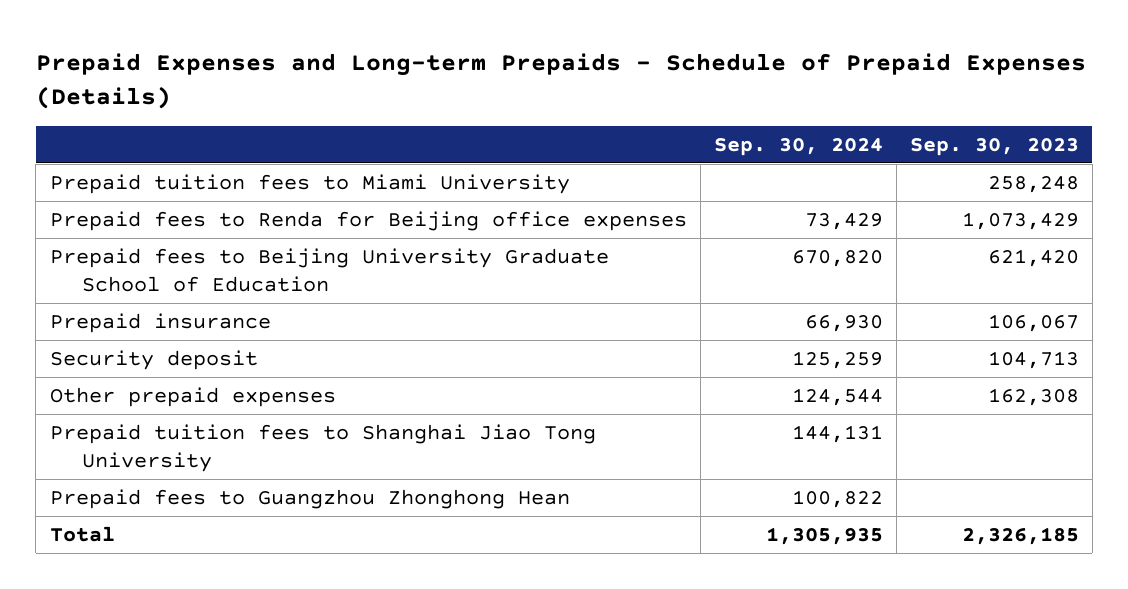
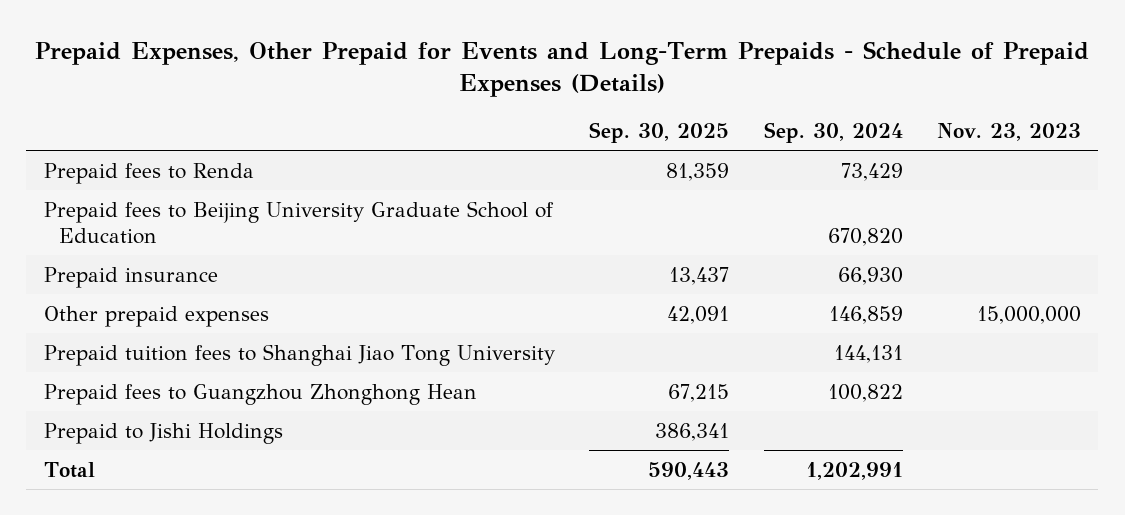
[35,53,1086,110] Prepaid Expenses and Long-term Prepaids - Schedule of Prepaid Expenses (Details) -> [35,40,1090,97] Prepaid Expenses, Other Prepaid for Events and Long-Term Prepaids - Schedule of Prepaid Expenses (Details)
[909,137,1079,156] Sep. 30, 2023 -> none
none -> [589,122,730,144] Sep. 30, 2025
none -> [937,123,1082,142] Nov. 23, 2023
[49,173,570,194] Prepaid tuition fees to Miami University -> none
[49,210,687,231] Prepaid fees to Renda for Beijing office expenses -> [43,162,254,184] Prepaid fees to Renda
[49,349,258,370] Security deposit -> none
[791,387,883,406] 124,544 -> [828,305,903,324] 146,859
none -> [43,422,283,444] Prepaid to Jishi Holdings
[765,526,883,545] 1,305,935 -> [805,461,903,480] 1,202,991

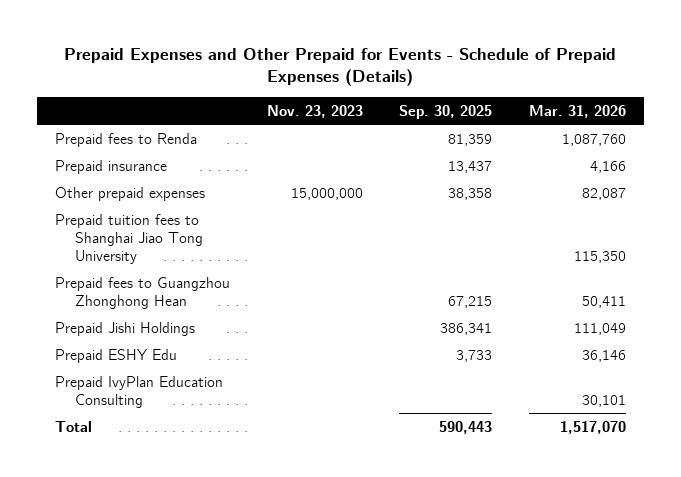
[35,40,1090,97] Prepaid Expenses, Other Prepaid for Events and Long-Term Prepaids - Schedule of Prepaid Expenses (Details) -> [64,47,617,87] Prepaid Expenses and Other Prepaid for Events - Schedule of Prepaid Expenses (Details)
[763,122,903,144] Sep. 30, 2024 -> none
none -> [528,104,626,118] Mar. 31, 2026
[43,200,554,244] Prepaid fees to Beijing University Graduate School of Education -> none
[667,305,730,324] 42,091 -> [448,187,493,200] 38,358
[43,422,283,444] Prepaid to Jishi Holdings -> [55,321,196,336] Prepaid Jishi Holdings
none -> [55,348,178,363] Prepaid ESHY Edu
none -> [55,375,224,408] Prepaid IvyPlan Education Consulting

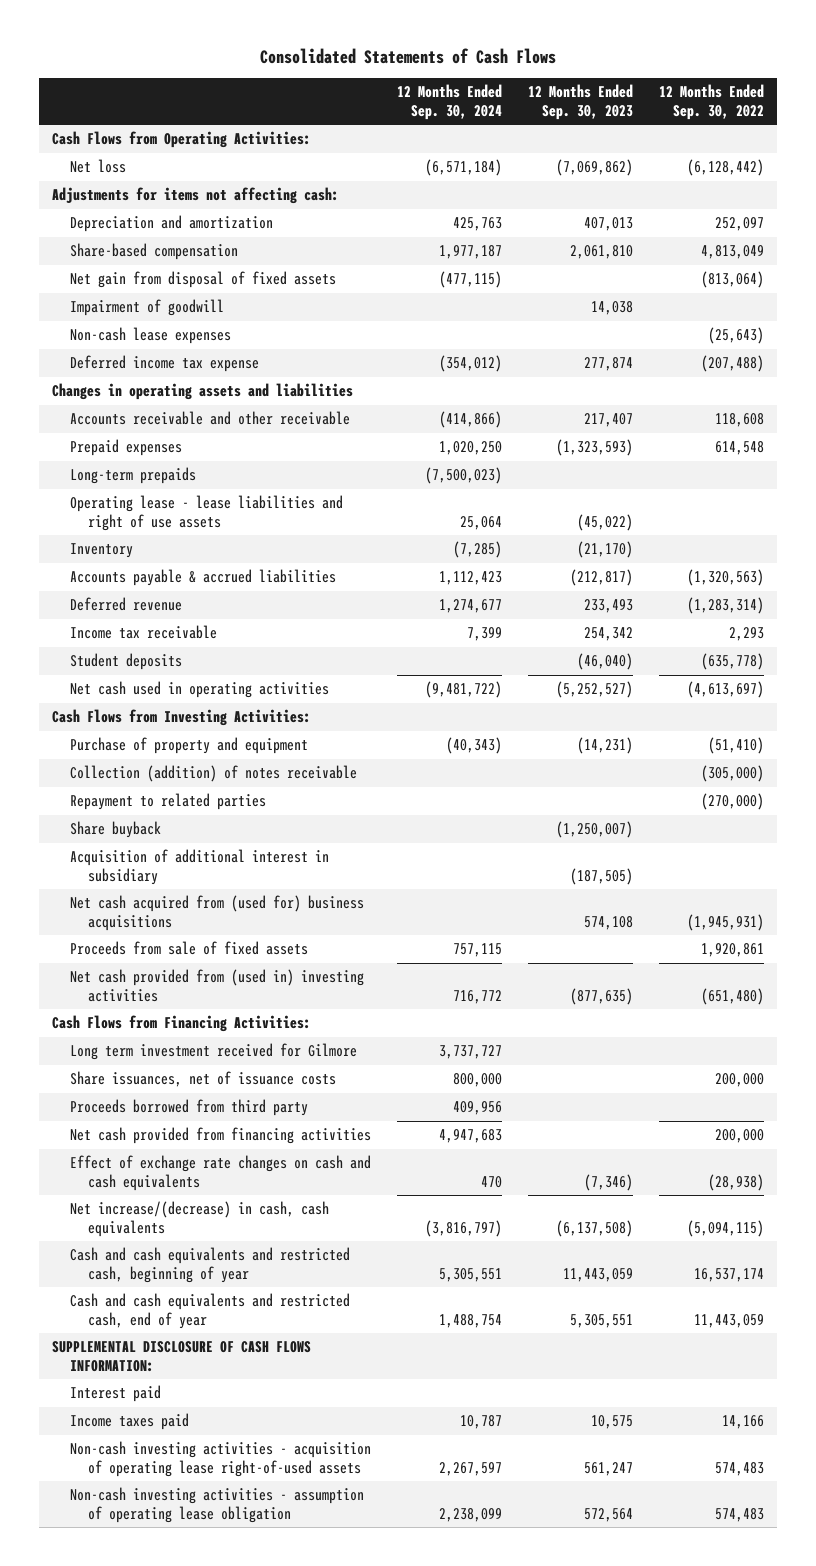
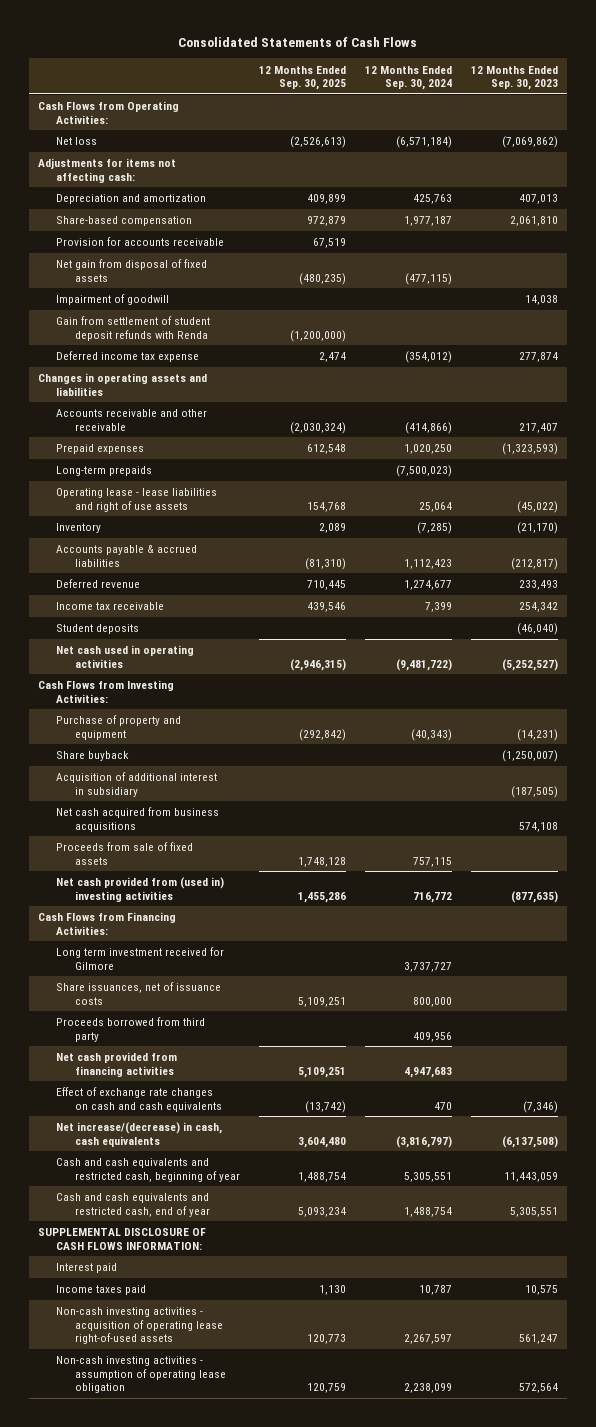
[659,84,765,120] 12 Months Ended Sep. 30, 2022 -> none
none -> [258,65,346,91] 12 Months Ended Sep. 30, 2025
none -> [56,237,225,247] Provision for accounts receivable
[69,327,231,345] Non-cash lease expenses -> none
none -> [56,316,211,341] Gain from settlement of student deposit refunds with Renda
[69,765,357,783] Collection (addition) of notes receivable -> none
[69,793,266,811] Repayment to related parties -> none
[69,895,364,931] Net cash acquired from (used for) business acquisitions -> [56,807,220,832] Net cash acquired from business acquisitions

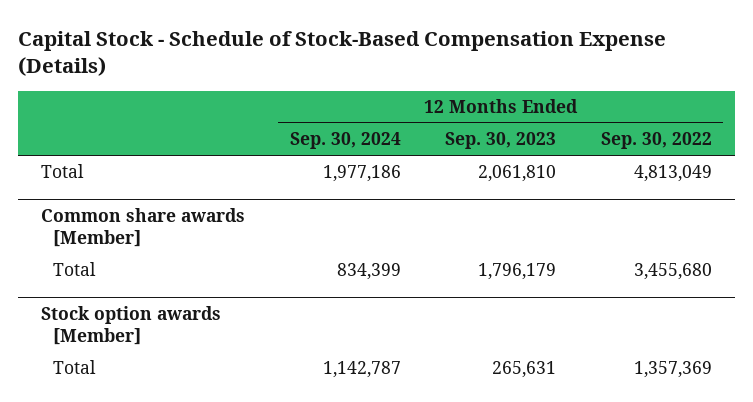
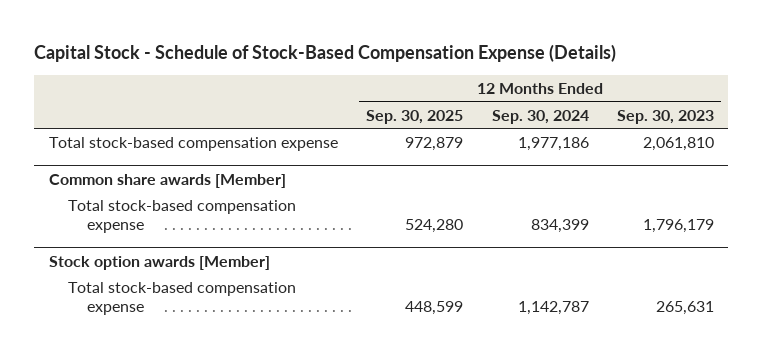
[601,132,713,150] Sep. 30, 2022 -> none
none -> [366,109,464,124] Sep. 30, 2025
[40,164,84,179] Total -> [48,137,338,152] Total stock-based compensation expense
[53,262,97,277] Total -> [67,200,296,234] Total stock-based compensation expense
[53,360,97,375] Total -> [67,282,296,316] Total stock-based compensation expense

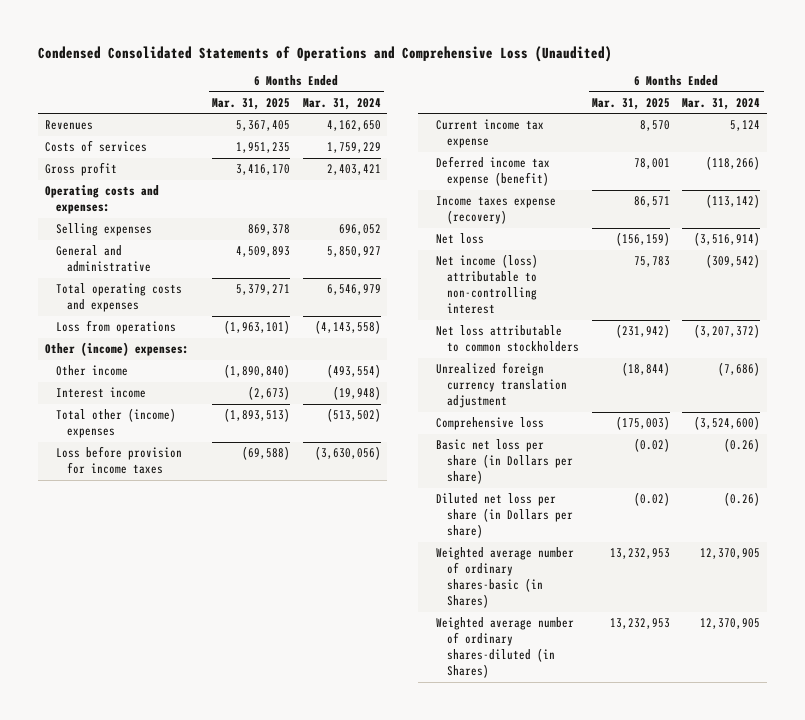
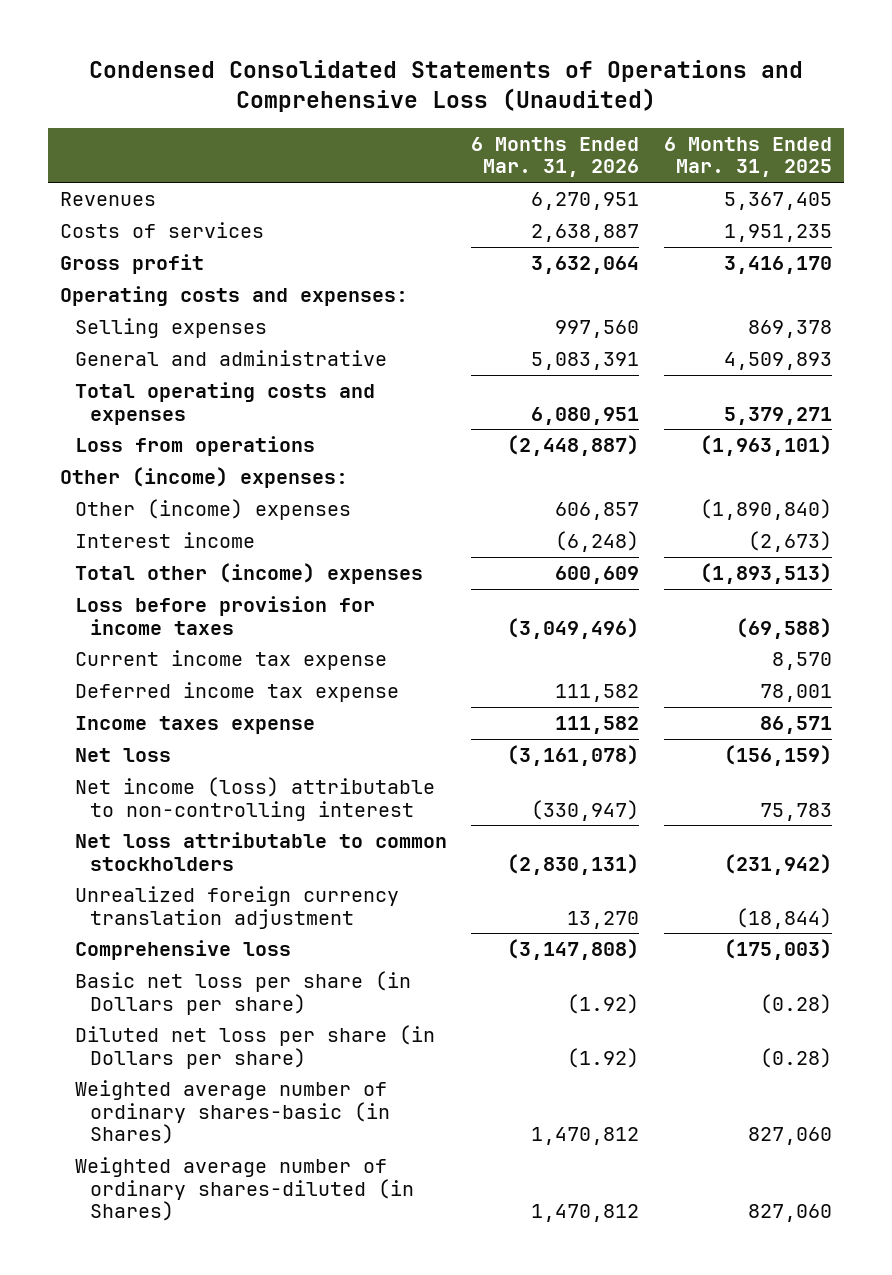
[302,97,381,110] Mar. 31, 2024 -> none
none -> [471,136,640,178] 6 Months Ended Mar. 31, 2026
[55,365,128,377] Other income -> [75,499,352,521] Other (income) expenses
[435,156,550,187] Deferred income tax expense (benefit) -> [75,682,400,703] Deferred income tax expense
[435,196,556,225] Income taxes expense (recovery) -> [75,716,316,735] Income taxes expense
[633,438,670,453] (0.02) -> [759,993,832,1014] (0.28)
[633,492,670,507] (0.02) -> [759,1047,832,1068] (0.28)
[609,548,670,560] 13,232,953 -> [747,1127,832,1146] 827,060
[609,618,670,630] 13,232,953 -> [747,1204,832,1223] 827,060

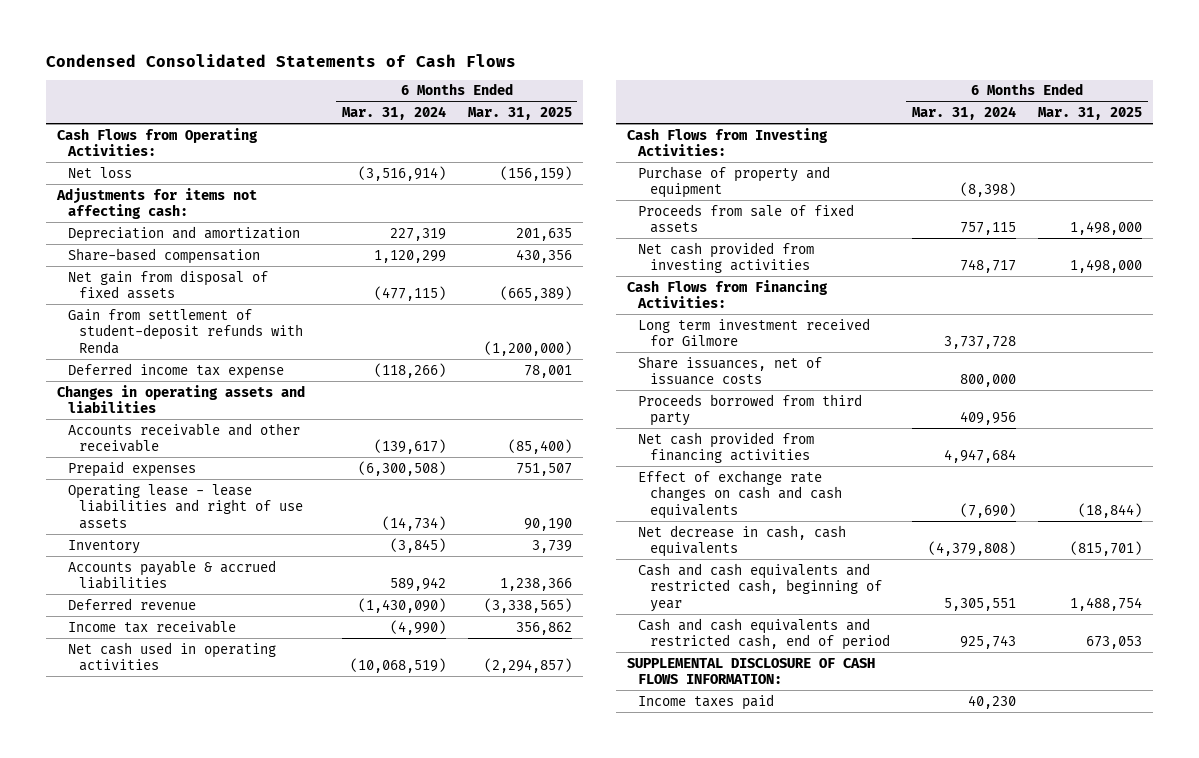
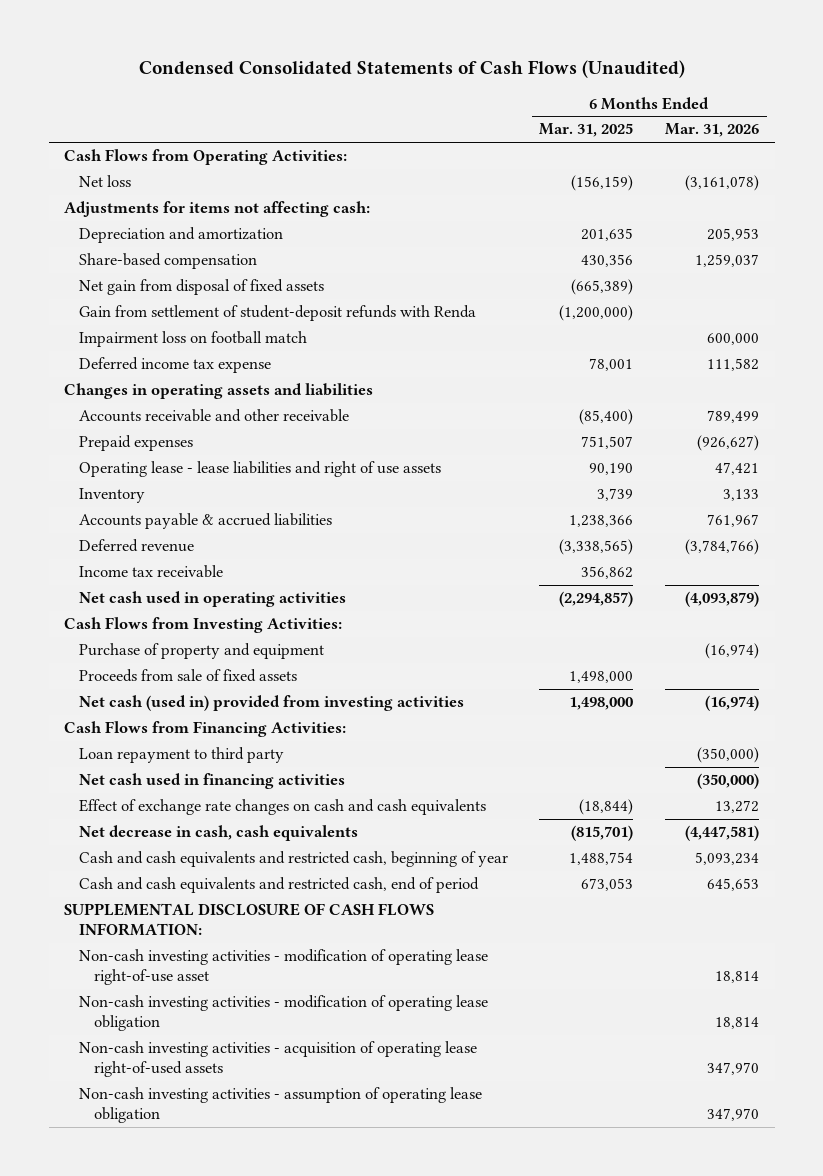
[45,53,516,67] Condensed Consolidated Statements of Cash Flows -> [138,60,685,79] Condensed Consolidated Statements of Cash Flows (Unaudited)
[341,106,446,121] Mar. 31, 2024 -> none
none -> [665,123,760,138] Mar. 31, 2026
none -> [78,331,307,348] Impairment loss on football match
[638,241,815,274] Net cash provided from investing activities -> [78,695,464,712] Net cash (used in) provided from investing activities
[638,317,871,347] Long term investment received for Gilmore -> none
[638,355,823,386] Share issuances, net of issuance costs -> none
[638,393,863,427] Proceeds borrowed from third party -> none
none -> [78,747,284,764] Loan repayment to third party
[638,431,815,464] Net cash provided from financing activities -> [78,773,345,790] Net cash used in financing activities
[638,693,775,710] Income taxes paid -> none
none -> [78,949,488,986] Non-cash investing activities - modification of operating lease right-of-use asset
none -> [78,995,488,1032] Non-cash investing activities - modification of operating lease obligation
none -> [78,1041,477,1078] Non-cash investing activities - acquisition of operating lease right-of-used assets
none -> [78,1087,482,1124] Non-cash investing activities - assumption of operating lease obligation

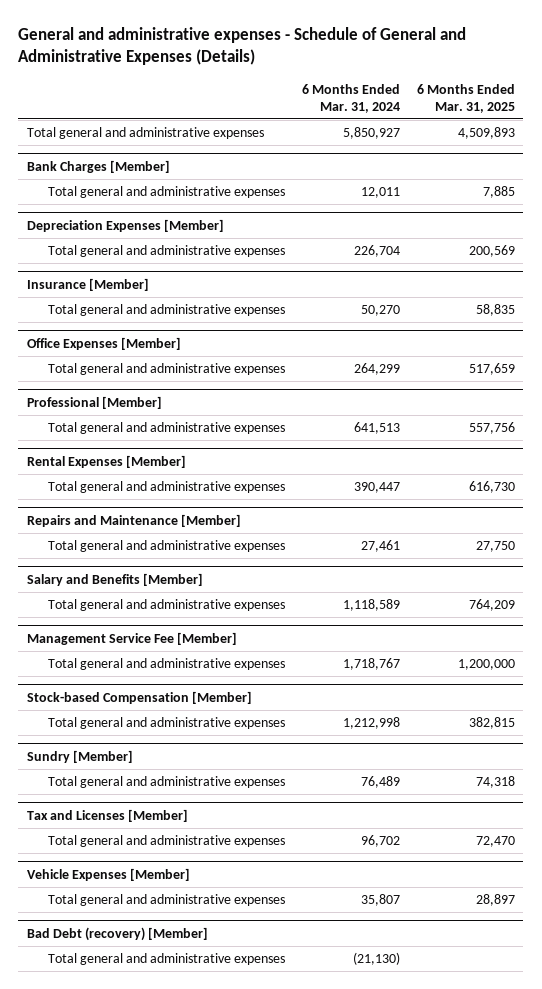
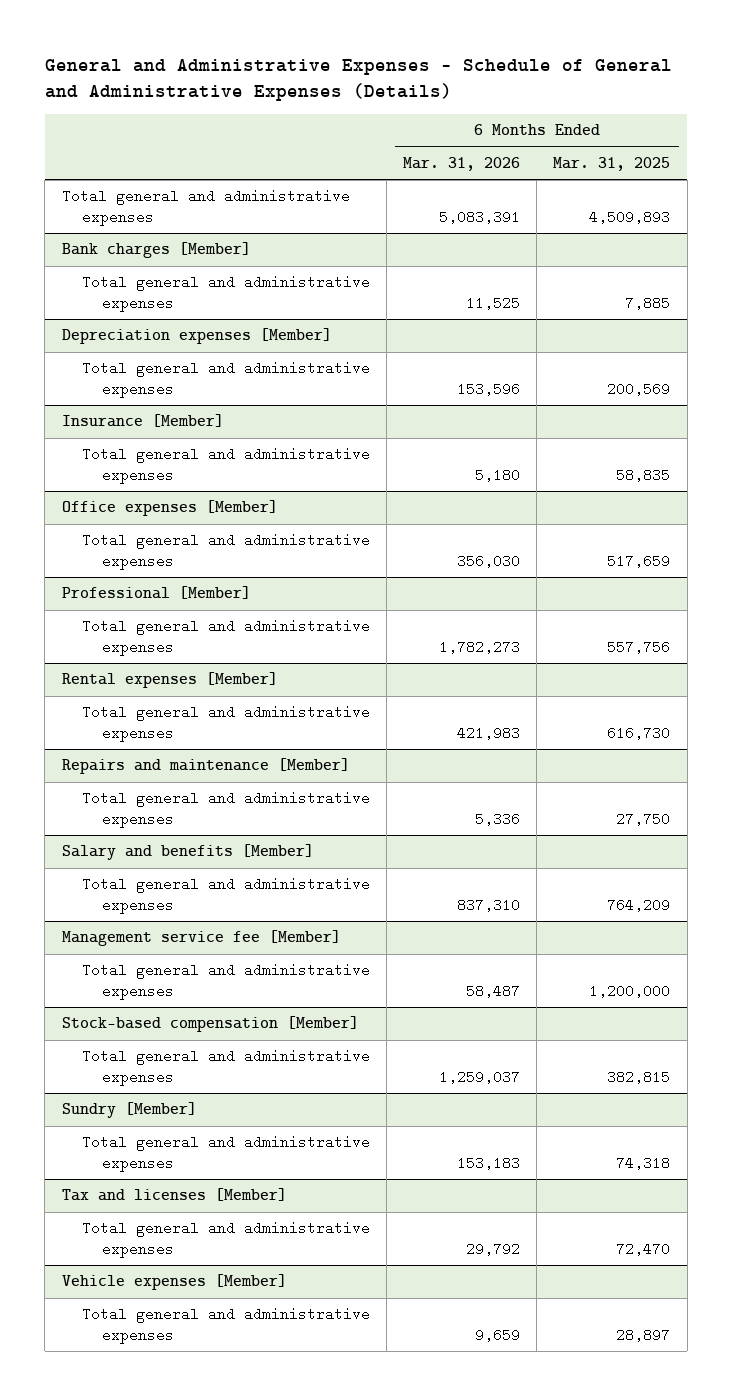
[18,27,467,66] General and administrative expenses - Schedule of General and Administrative Expenses (Details) -> [44,59,672,102] General and Administrative Expenses - Schedule of General and Administrative Expenses (Details)
[301,83,400,113] 6 Months Ended Mar. 31, 2024 -> none
none -> [403,156,521,171] Mar. 31, 2026
[26,159,170,173] Bank Charges [Member] -> [61,242,251,259] Bank charges [Member]
[26,218,224,232] Depreciation Expenses [Member] -> [61,328,332,345] Depreciation expenses [Member]
[26,336,181,350] Office Expenses [Member] -> [61,500,278,517] Office expenses [Member]
[26,454,186,468] Rental Expenses [Member] -> [61,672,278,689] Rental expenses [Member]
[26,513,241,527] Repairs and Maintenance [Member] -> [61,758,350,775] Repairs and maintenance [Member]
[26,572,203,586] Salary and Benefits [Member] -> [61,844,314,861] Salary and benefits [Member]
[26,631,237,645] Management Service Fee [Member] -> [61,930,341,947] Management service fee [Member]
[26,690,252,704] Stock-based Compensation [Member] -> [61,1016,359,1033] Stock-based compensation [Member]
[26,808,188,822] Tax and Licenses [Member] -> [61,1188,287,1202] Tax and licenses [Member]
[26,867,190,881] Vehicle Expenses [Member] -> [61,1274,287,1291] Vehicle expenses [Member]
[26,926,208,941] Bad Debt (recovery) [Member] -> none
[47,953,285,966] Total general and administrative expenses -> none

